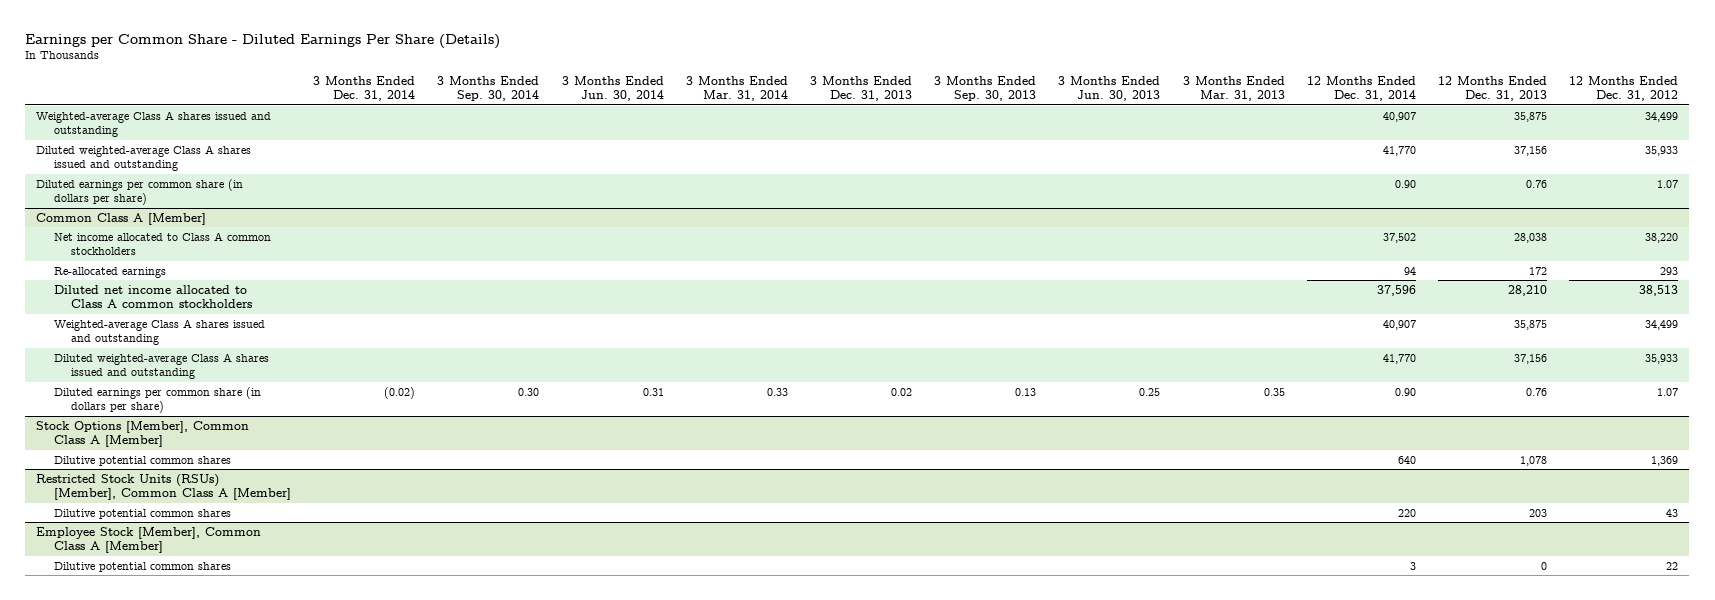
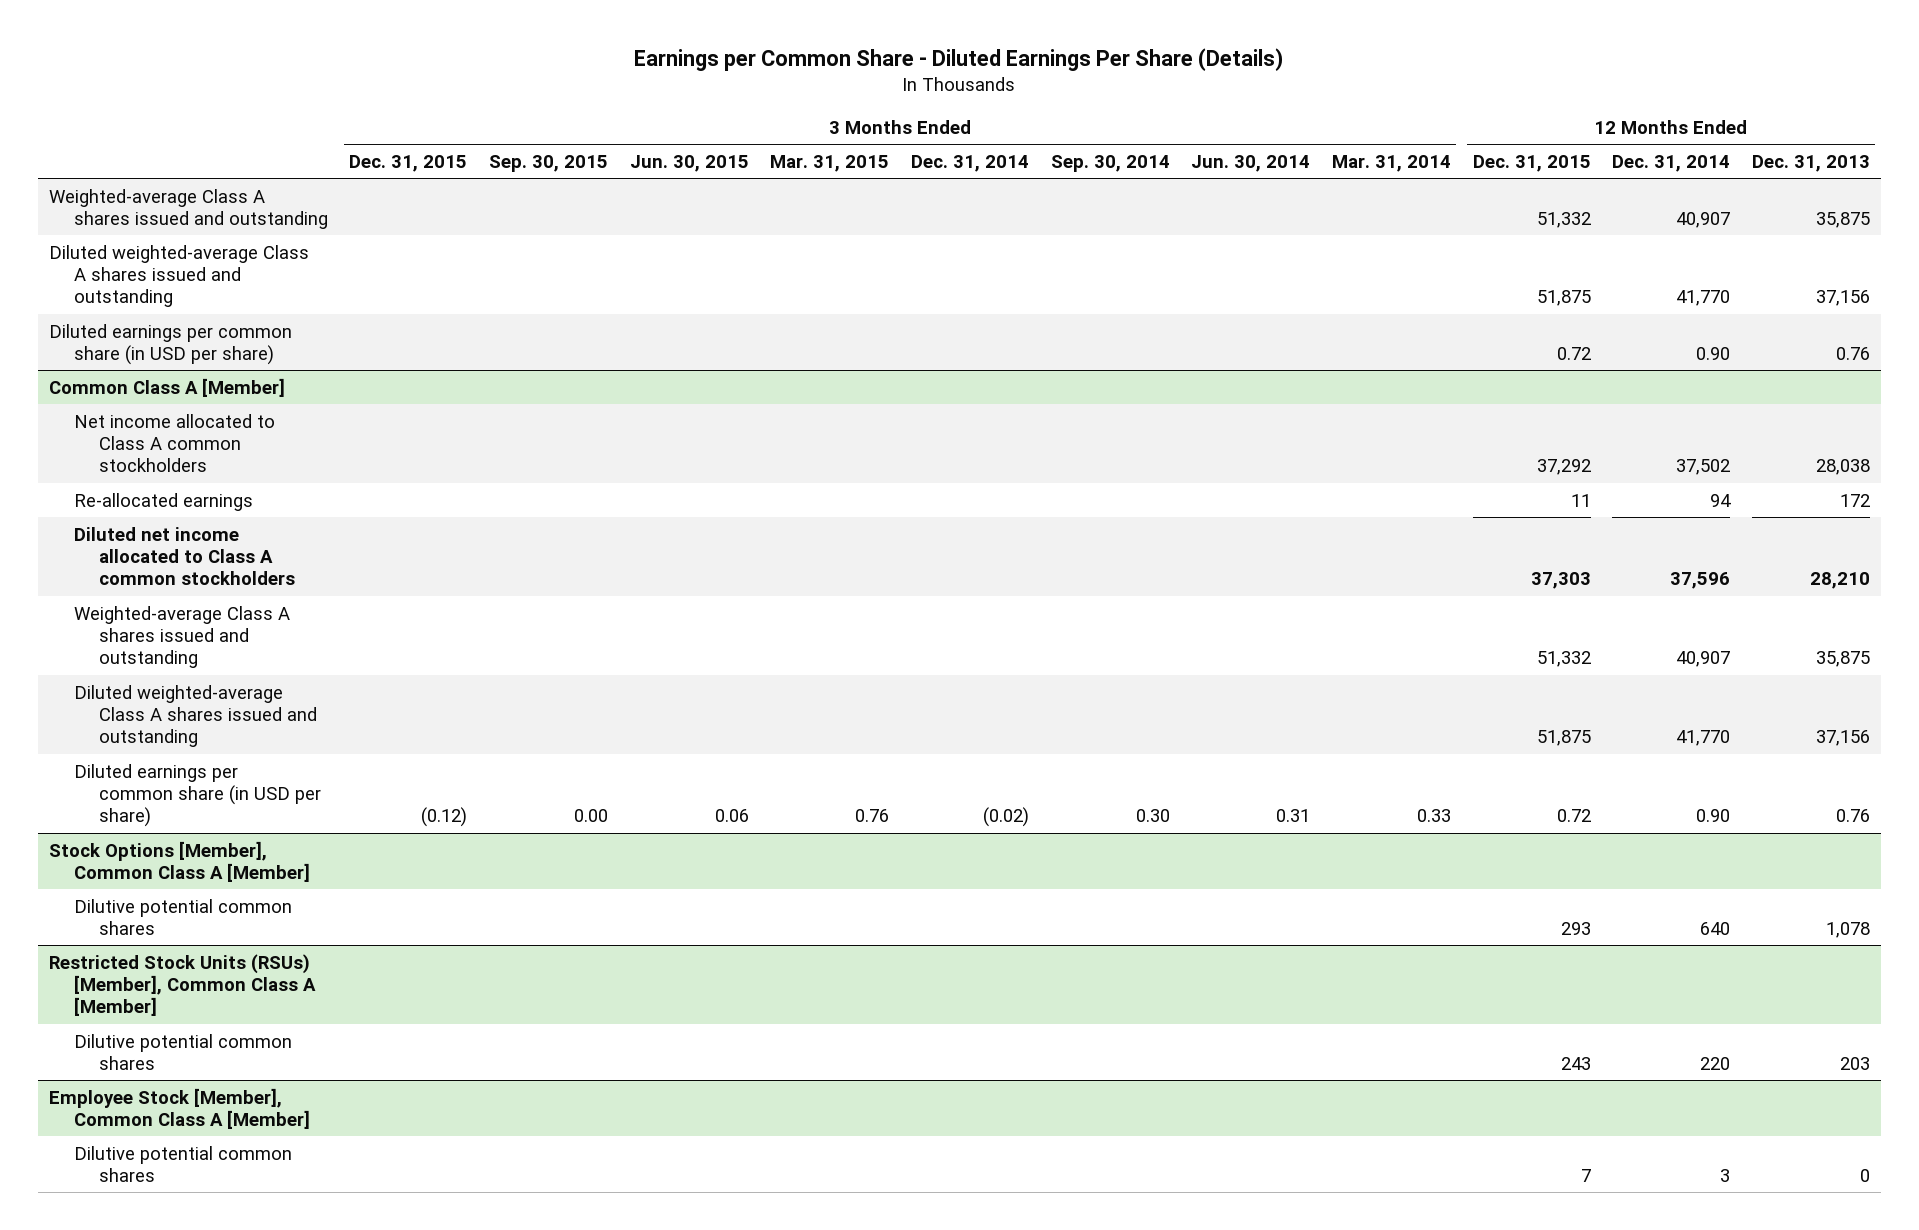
[809,75,912,102] 3 Months Ended Dec. 31, 2013 -> none
[934,75,1037,102] 3 Months Ended Sep. 30, 2013 -> none
[1058,75,1161,102] 3 Months Ended Jun. 30, 2013 -> none
[1182,75,1285,102] 3 Months Ended Mar. 31, 2013 -> none
[1569,75,1679,102] 12 Months Ended Dec. 31, 2012 -> none
none -> [349,154,468,172] Dec. 31, 2015
none -> [489,154,609,172] Sep. 30, 2015
none -> [629,154,749,172] Jun. 30, 2015
none -> [770,154,890,172] Mar. 31, 2015
none -> [1472,154,1591,172] Dec. 31, 2015
[36,178,244,206] Diluted earnings per common share (in dollars per share) -> [48,323,292,365] Diluted earnings per common share (in USD per share)
[53,386,261,414] Diluted earnings per common share (in dollars per share) -> [73,763,321,828] Diluted earnings per common share (in USD per share)

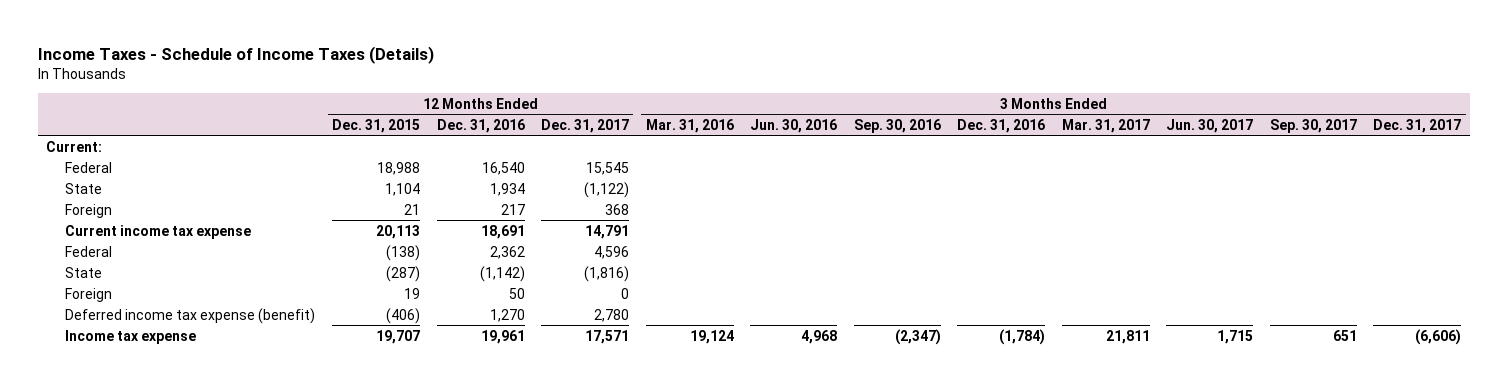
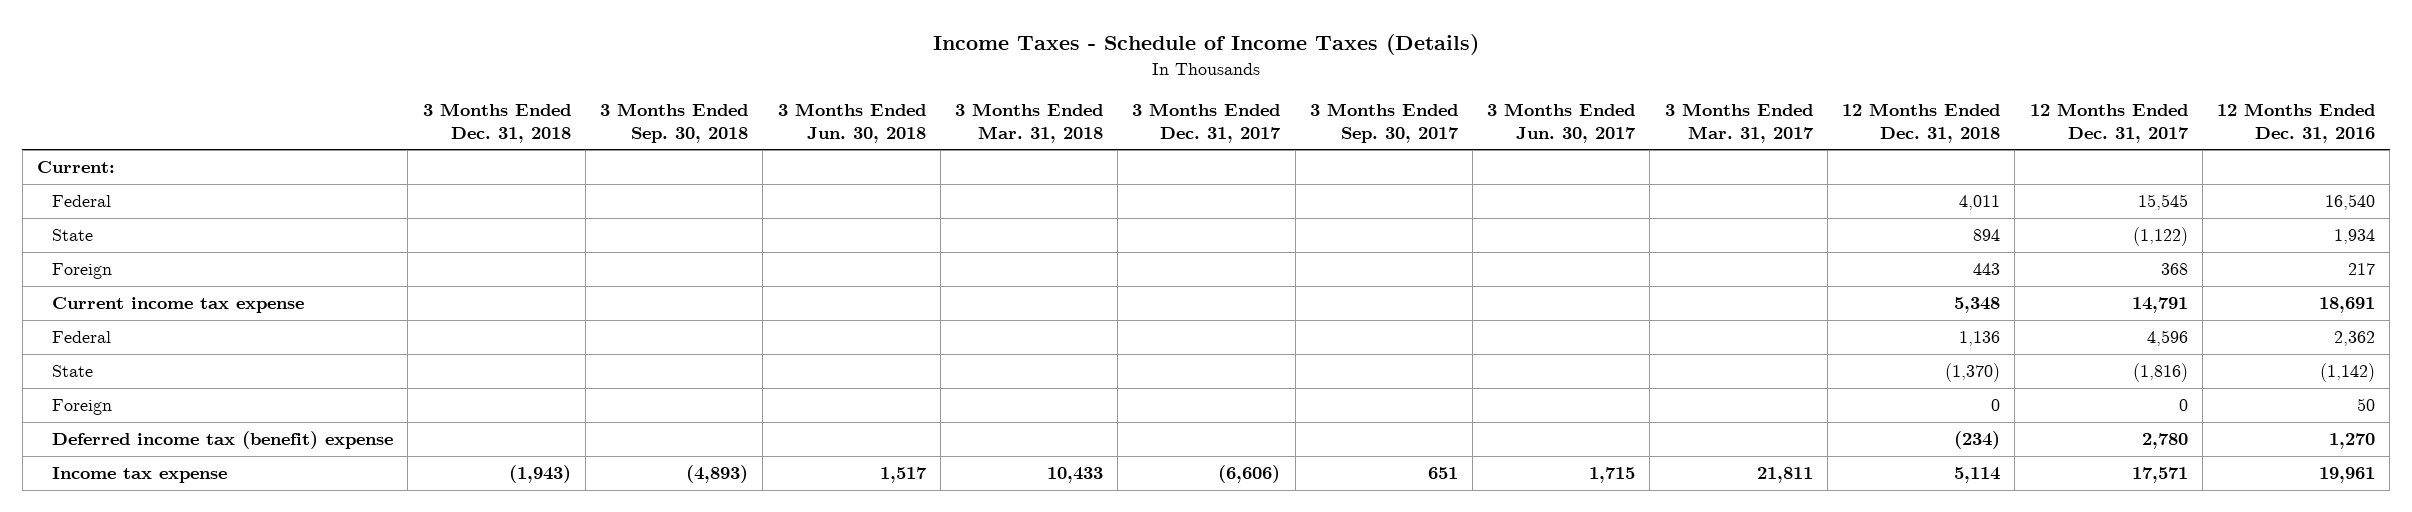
[331,118,420,133] Dec. 31, 2015 -> none
[645,118,734,133] Mar. 31, 2016 -> none
[750,118,838,133] Jun. 30, 2016 -> none
[853,118,941,133] Sep. 30, 2016 -> none
[957,118,1046,133] Dec. 31, 2016 -> none
none -> [422,102,571,143] 3 Months Ended Dec. 31, 2018
none -> [600,102,749,143] 3 Months Ended Sep. 30, 2018
none -> [777,102,926,143] 3 Months Ended Jun. 30, 2018
none -> [954,102,1103,143] 3 Months Ended Mar. 31, 2018
none -> [1842,102,2001,143] 12 Months Ended Dec. 31, 2018
[65,307,316,324] Deferred income tax expense (benefit) -> [52,431,394,450] Deferred income tax (benefit) expense

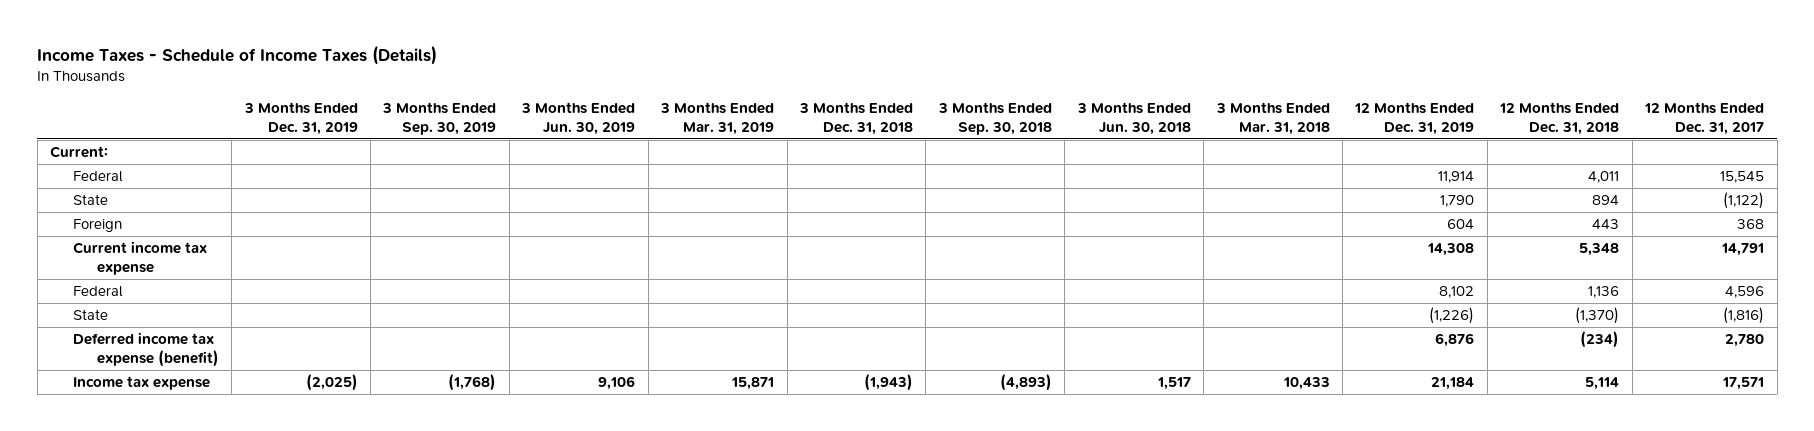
[1132,102,1282,143] 3 Months Ended Dec. 31, 2017 -> none
[1309,102,1459,143] 3 Months Ended Sep. 30, 2017 -> none
[1487,102,1637,143] 3 Months Ended Jun. 30, 2017 -> none
[1664,102,1814,143] 3 Months Ended Mar. 31, 2017 -> none
[2216,102,2375,143] 12 Months Ended Dec. 31, 2016 -> none
none -> [243,101,358,135] 3 Months Ended Dec. 31, 2019
none -> [382,101,497,135] 3 Months Ended Sep. 30, 2019
none -> [521,101,636,135] 3 Months Ended Jun. 30, 2019
none -> [660,101,775,135] 3 Months Ended Mar. 31, 2019
none -> [1354,101,1475,135] 12 Months Ended Dec. 31, 2019
[52,399,113,416] Foreign -> none
[52,431,394,450] Deferred income tax (benefit) expense -> [73,332,219,368] Deferred income tax expense (benefit)

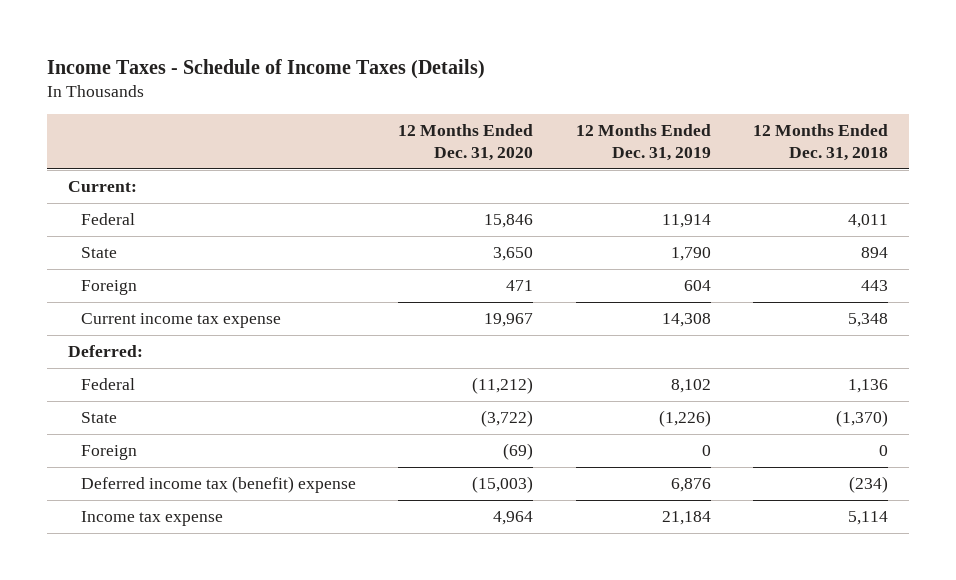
[243,101,358,135] 3 Months Ended Dec. 31, 2019 -> none
[382,101,497,135] 3 Months Ended Sep. 30, 2019 -> none
[521,101,636,135] 3 Months Ended Jun. 30, 2019 -> none
[660,101,775,135] 3 Months Ended Mar. 31, 2019 -> none
[799,101,914,135] 3 Months Ended Dec. 31, 2018 -> none
[937,101,1052,135] 3 Months Ended Sep. 30, 2018 -> none
[1076,101,1191,135] 3 Months Ended Jun. 30, 2018 -> none
[1215,101,1330,135] 3 Months Ended Mar. 31, 2018 -> none
[1644,101,1765,135] 12 Months Ended Dec. 31, 2017 -> none
none -> [398,124,534,162] 12 Months Ended Dec. 31, 2020
none -> [67,344,143,357] Deferred:
none -> [80,444,137,460] Foreign
[73,332,219,368] Deferred income tax expense (benefit) -> [80,475,356,493] Deferred income tax (benefit) expense

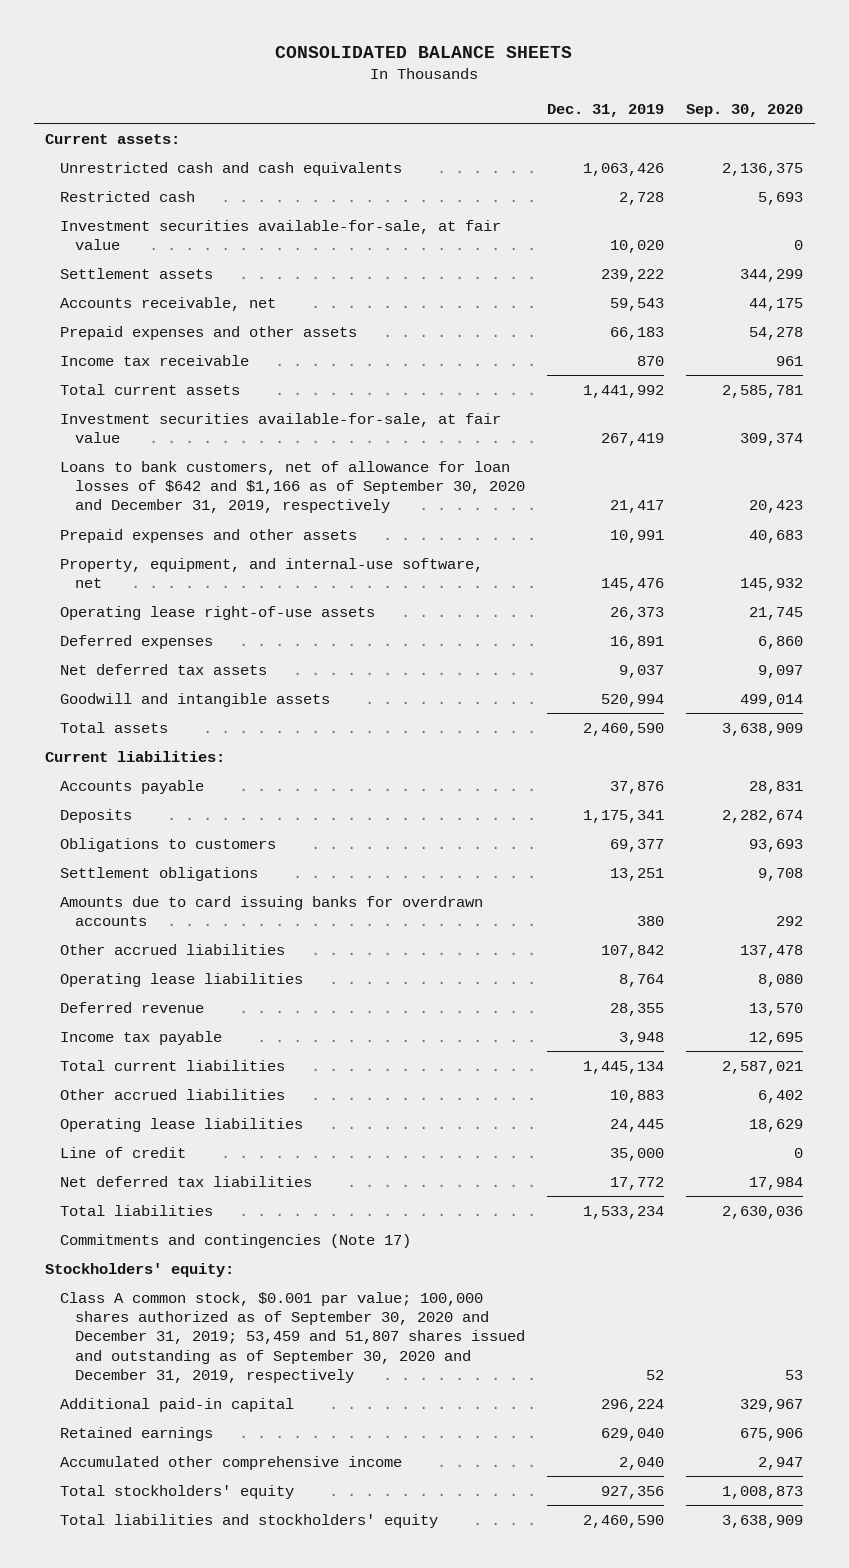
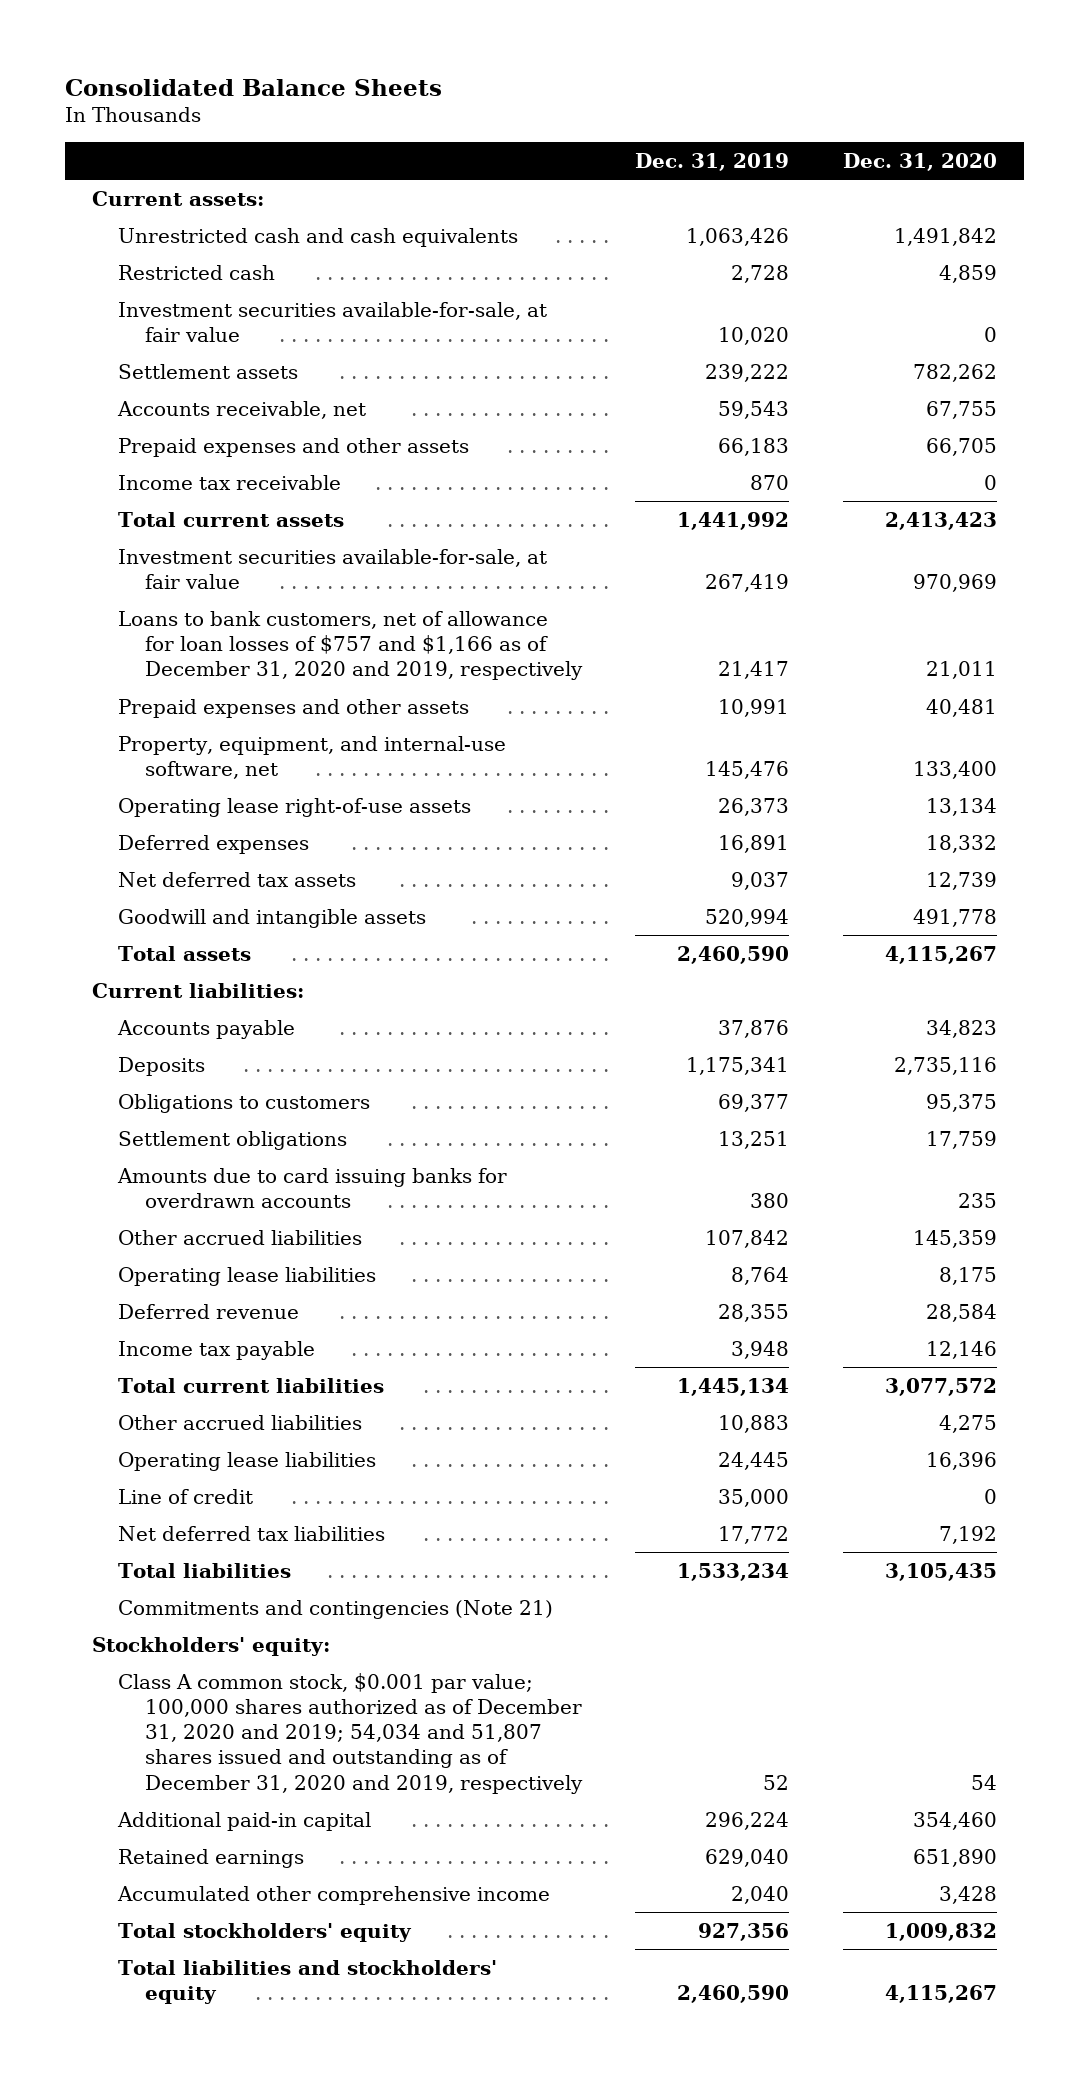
[275,45,573,58] CONSOLIDATED BALANCE SHEETS -> [65,78,443,96] Consolidated Balance Sheets
[686,103,804,117] Sep. 30, 2020 -> none
none -> [842,152,997,171] Dec. 31, 2020
[59,460,525,514] Loans to bank customers, net of allowance for loan losses of $642 and $1,166 as of September 30, 2020 and December 31, 2019, respectively -> [118,610,583,681] Loans to bank customers, net of allowance for loan losses of $757 and $1,166 as of December 31, 2020 and 2019, respectively
[59,1233,411,1248] Commitments and contingencies (Note 17) -> [118,1599,554,1619] Commitments and contingencies (Note 21)
[59,1291,525,1384] Class A common stock, $0.001 par value; 100,000 shares authorized as of September 30, 2020 and December 31, 2019; 53,459 and 51,807 shares issued and outstanding as of September 30, 2020 and December 31, 2019, respectively -> [118,1672,583,1794] Class A common stock, $0.001 par value; 100,000 shares authorized as of December 31, 2020 and 2019; 54,034 and 51,807 shares issued and outstanding as of December 31, 2020 and 2019, respectively

